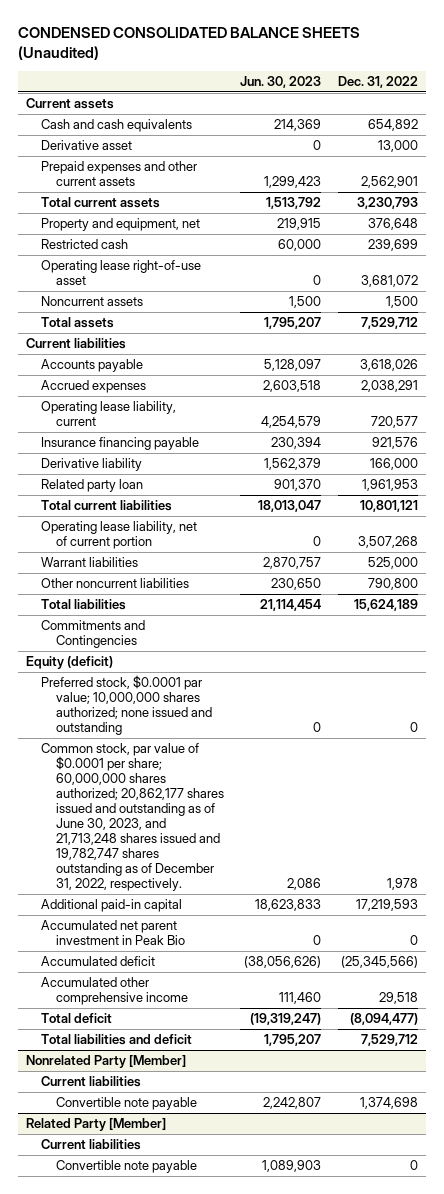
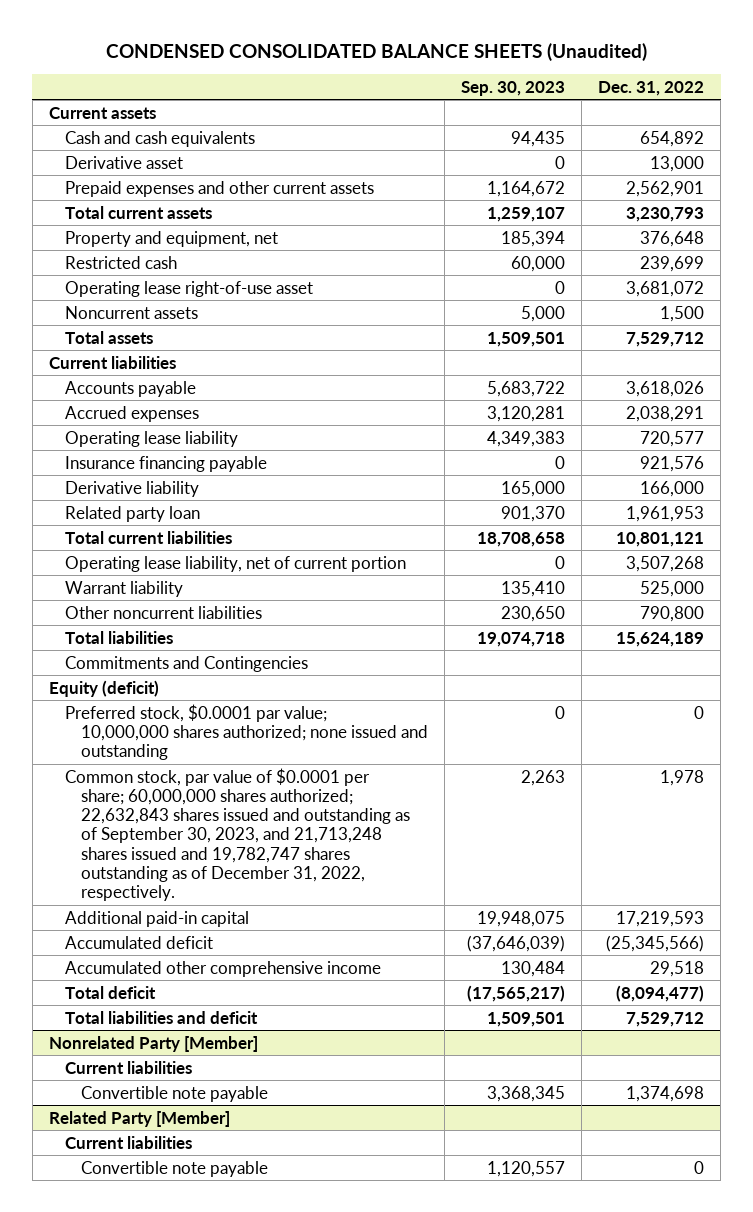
[240,76,322,89] Jun. 30, 2023 -> none
none -> [460,80,565,96] Sep. 30, 2023
[40,401,176,427] Operating lease liability, current -> [64,430,238,447] Operating lease liability
[40,557,138,568] Warrant liabilities -> [64,580,183,597] Warrant liability
[40,743,224,892] Common stock, par value of $0.0001 per share; 60,000,000 shares authorized; 20,862,177 shares issued and outstanding as of June 30, 2023, and 21,713,248 shares issued and 19,782,747 shares outstanding as of December 31, 2022, respectively. -> [64,767,410,902] Common stock, par value of $0.0001 per share; 60,000,000 shares authorized; 22,632,843 shares issued and outstanding as of September 30, 2023, and 21,713,248 shares issued and 19,782,747 shares outstanding as of December 31, 2022, respectively.
[40,920,185,946] Accumulated net parent investment in Peak Bio -> none

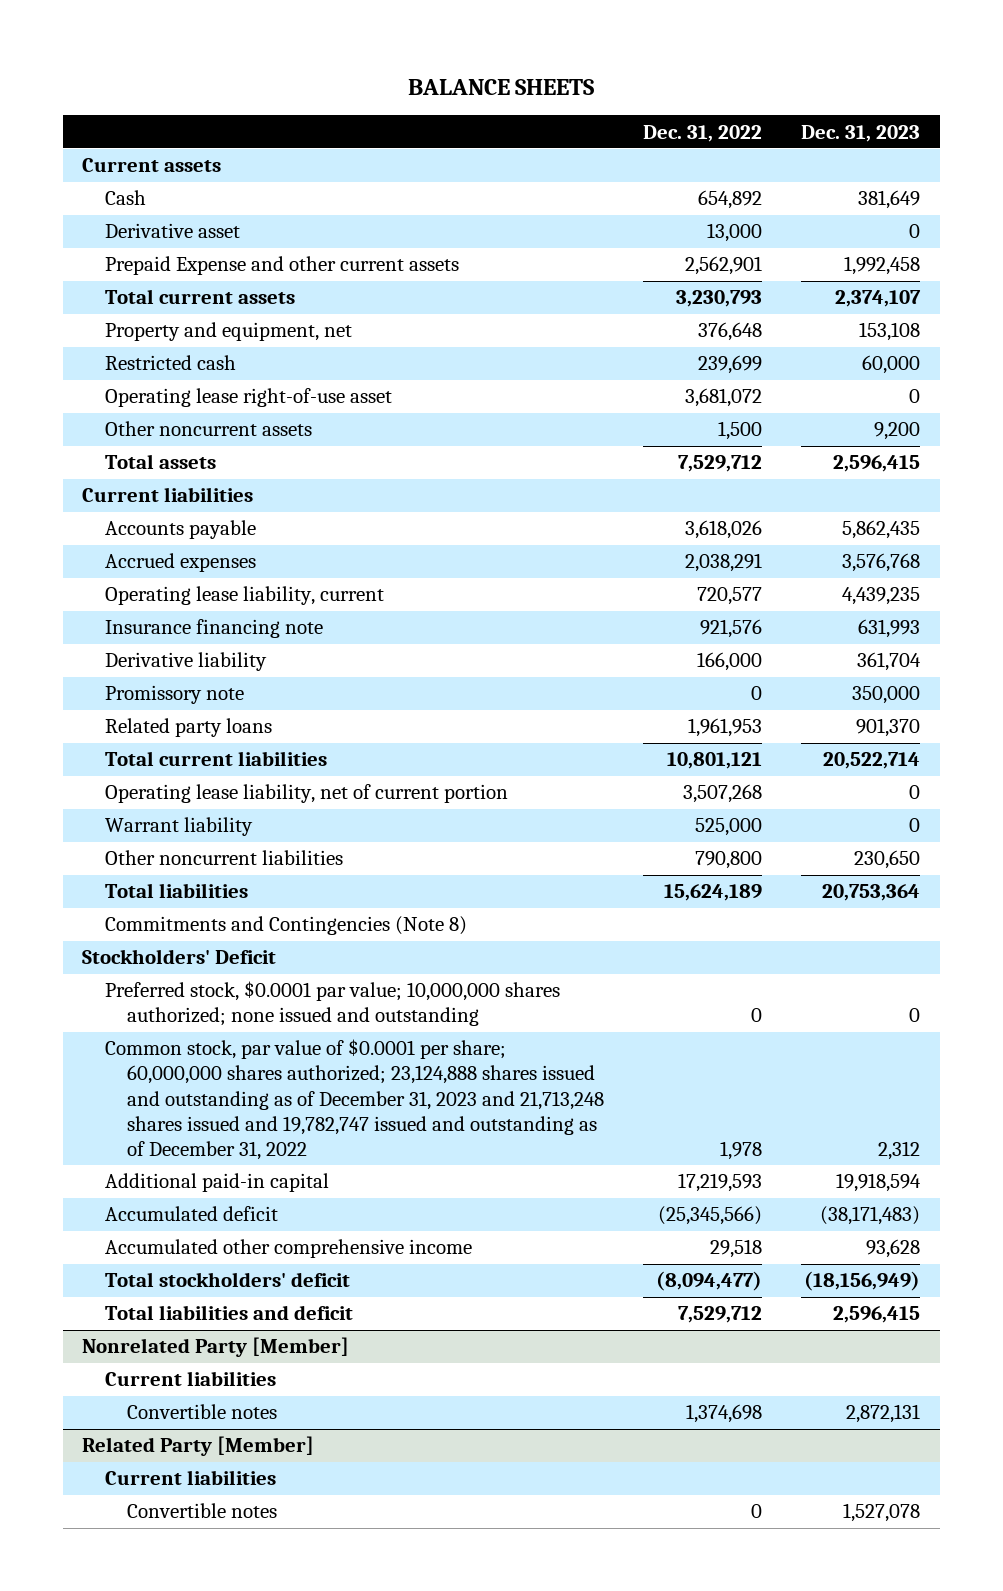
[105,42,647,61] CONDENSED CONSOLIDATED BALANCE SHEETS (Unaudited) -> [408,78,595,95] BALANCE SHEETS
[460,80,565,96] Sep. 30, 2023 -> none
none -> [801,124,921,142] Dec. 31, 2023
[64,130,255,147] Cash and cash equivalents -> [104,190,146,206] Cash
[64,180,374,197] Prepaid expenses and other current assets -> [104,256,459,276] Prepaid Expense and other current assets
[64,305,198,319] Noncurrent assets -> [104,421,312,437] Other noncurrent assets
[64,430,238,447] Operating lease liability -> [104,586,384,606] Operating lease liability, current
[64,455,267,472] Insurance financing payable -> [104,619,323,639] Insurance financing note
none -> [104,685,244,705] Promissory note
[64,505,200,522] Related party loan -> [104,718,272,738] Related party loans
[64,655,308,672] Commitments and Contingencies -> [104,916,467,936] Commitments and Contingencies (Note 8)
[48,679,159,697] Equity (deficit) -> [82,949,277,965] Stockholders' Deficit
[64,767,410,902] Common stock, par value of $0.0001 per share; 60,000,000 shares authorized; 22,632,843 shares issued and outstanding as of September 30, 2023, and 21,713,248 shares issued and 19,782,747 shares outstanding as of December 31, 2022, respectively. -> [104,1039,605,1160] Common stock, par value of $0.0001 per share; 60,000,000 shares authorized; 23,124,888 shares issued and outstanding as of December 31, 2023 and 21,713,248 shares issued and 19,782,747 issued and outstanding as of December 31, 2022
[64,985,156,999] Total deficit -> [104,1272,350,1288] Total stockholders' deficit
[80,1085,268,1102] Convertible note payable -> [127,1404,278,1420] Convertible notes
[80,1160,268,1177] Convertible note payable -> [127,1503,278,1519] Convertible notes

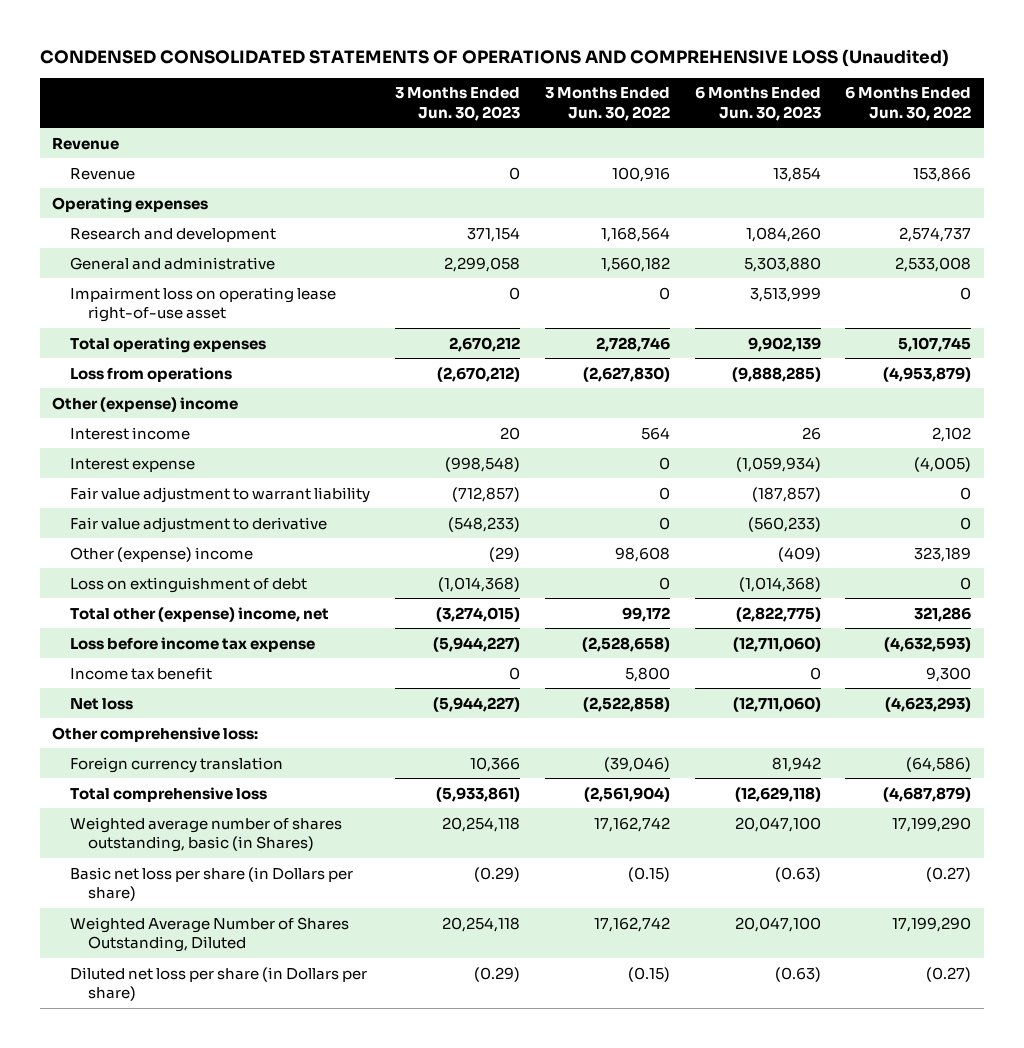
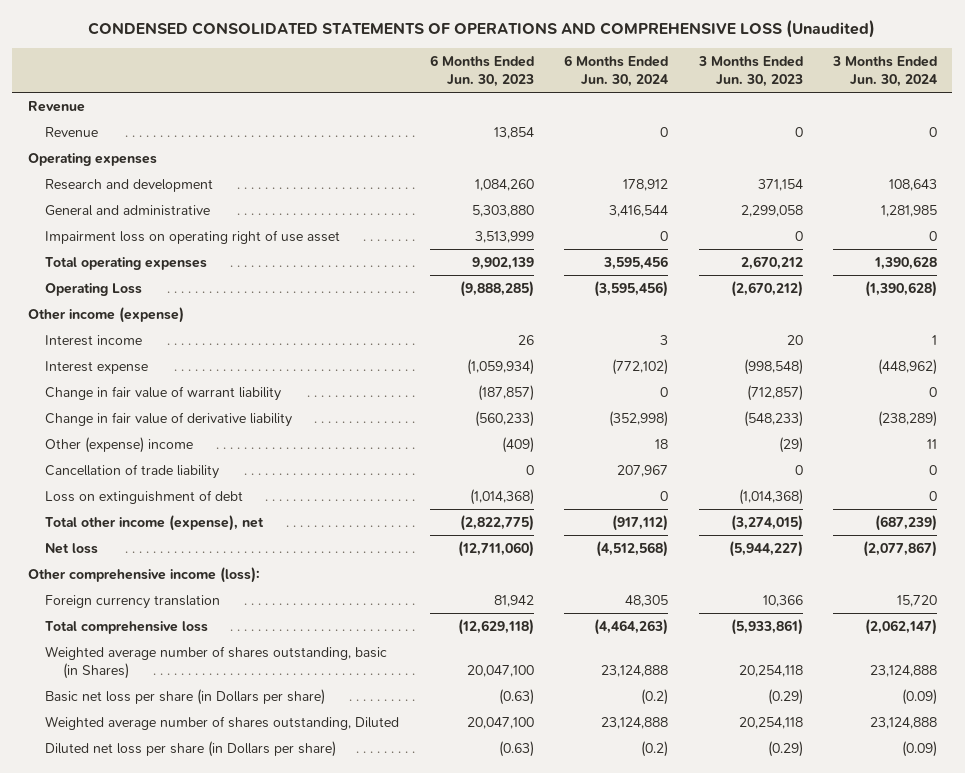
[544,87,670,121] 3 Months Ended Jun. 30, 2022 -> none
[845,86,972,121] 6 Months Ended Jun. 30, 2022 -> none
none -> [564,55,669,87] 6 Months Ended Jun. 30, 2024
none -> [832,56,938,87] 3 Months Ended Jun. 30, 2024
[70,286,337,322] Impairment loss on operating lease right-of-use asset -> [45,229,341,244] Impairment loss on operating right of use asset
[70,366,233,382] Loss from operations -> [45,282,143,296] Operating Loss
[52,396,239,412] Other (expense) income -> [27,306,184,323] Other income (expense)
[70,486,371,503] Fair value adjustment to warrant liability -> [45,385,282,401] Change in fair value of warrant liability
[70,516,328,533] Fair value adjustment to derivative -> [45,411,293,427] Change in fair value of derivative liability
none -> [45,463,220,479] Cancellation of trade liability
[70,636,316,652] Loss before income tax expense -> none
[70,666,213,680] Income tax benefit -> none
[70,606,330,622] Total other (expense) income, net -> [45,514,265,531] Total other income (expense), net
[52,726,259,742] Other comprehensive loss: -> [27,566,260,583] Other comprehensive income (loss):
[70,916,350,952] Weighted Average Number of Shares Outstanding, Diluted -> [45,715,400,730] Weighted average number of shares outstanding, Diluted

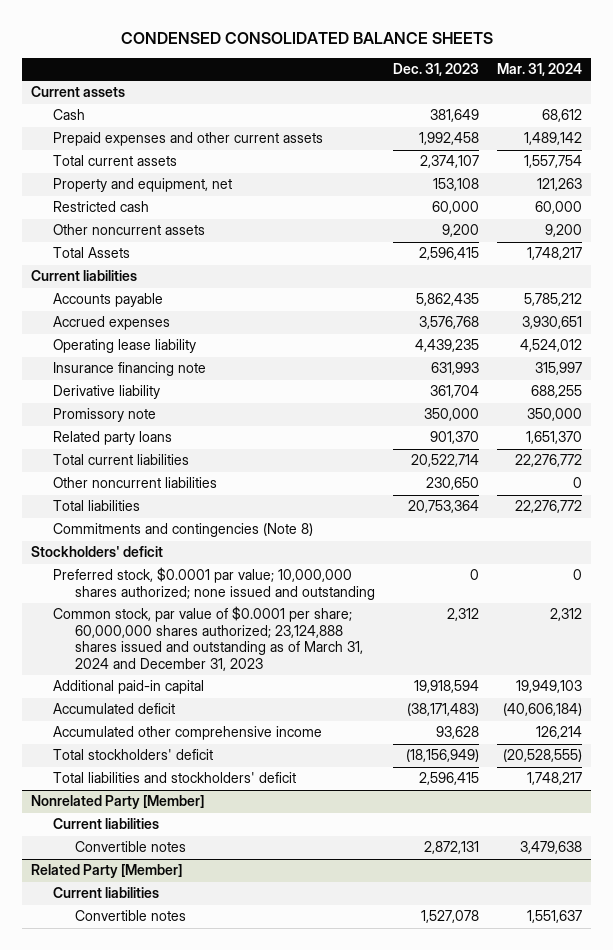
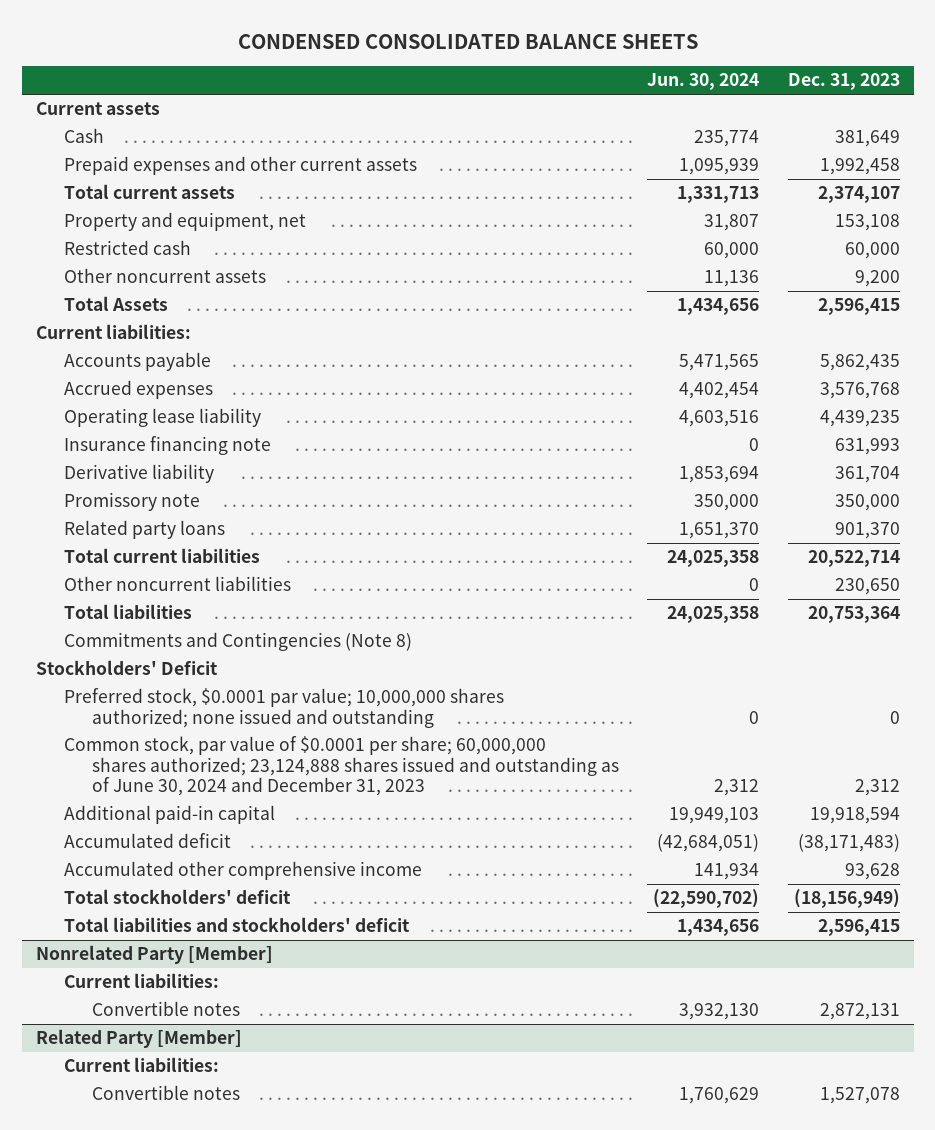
[496,62,582,76] Mar. 31, 2024 -> none
none -> [647,73,760,91] Jun. 30, 2024
[31,270,138,282] Current liabilities -> [35,324,191,340] Current liabilities:
[53,523,314,538] Commitments and contingencies (Note 8) -> [63,632,412,652] Commitments and Contingencies (Note 8)
[31,546,164,558] Stockholders' deficit -> [35,660,218,676] Stockholders' Deficit
[53,606,363,671] Common stock, par value of $0.0001 per share; 60,000,000 shares authorized; 23,124,888 shares issued and outstanding as of March 31, 2024 and December 31, 2023 -> [63,736,619,797] Common stock, par value of $0.0001 per share; 60,000,000 shares authorized; 23,124,888 shares issued and outstanding as of June 30, 2024 and December 31, 2023
[53,818,160,830] Current liabilities -> [63,973,219,989] Current liabilities:
[53,887,160,899] Current liabilities -> [63,1057,219,1073] Current liabilities:

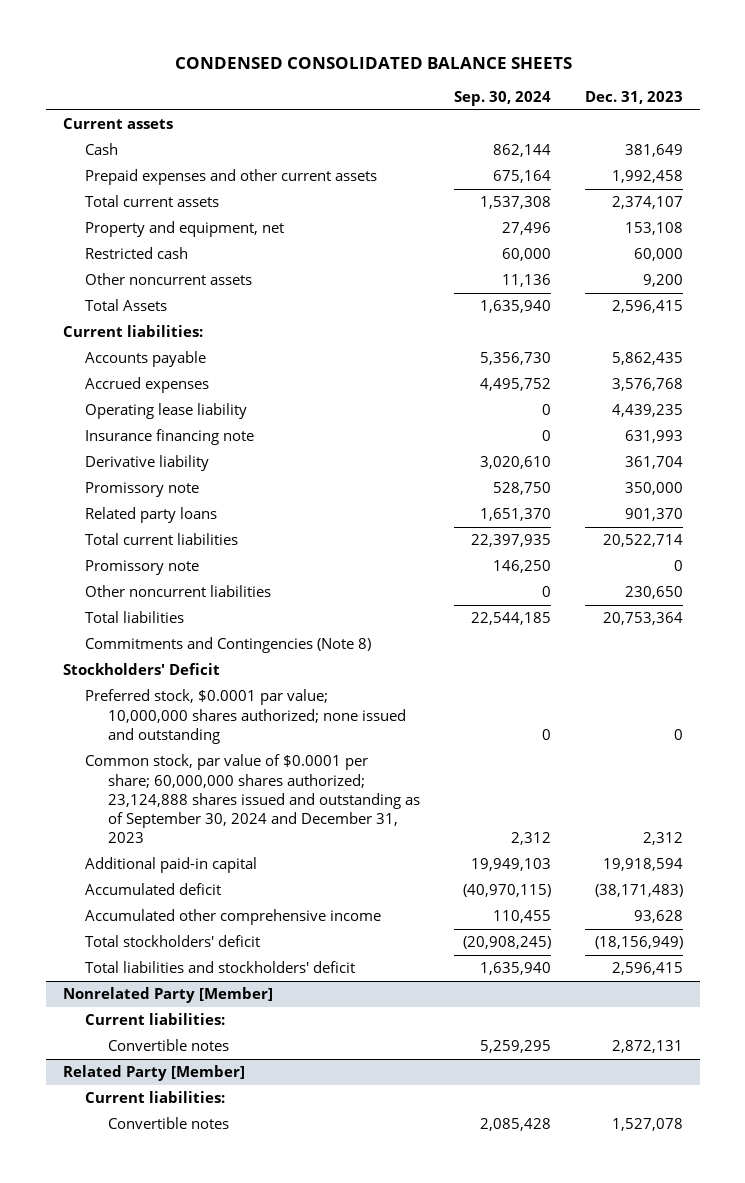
[647,73,760,91] Jun. 30, 2024 -> none
none -> [453,90,551,106] Sep. 30, 2024
none -> [85,560,200,576] Promissory note
[63,736,619,797] Common stock, par value of $0.0001 per share; 60,000,000 shares authorized; 23,124,888 shares issued and outstanding as of June 30, 2024 and December 31, 2023 -> [85,754,420,844] Common stock, par value of $0.0001 per share; 60,000,000 shares authorized; 23,124,888 shares issued and outstanding as of September 30, 2024 and December 31, 2023

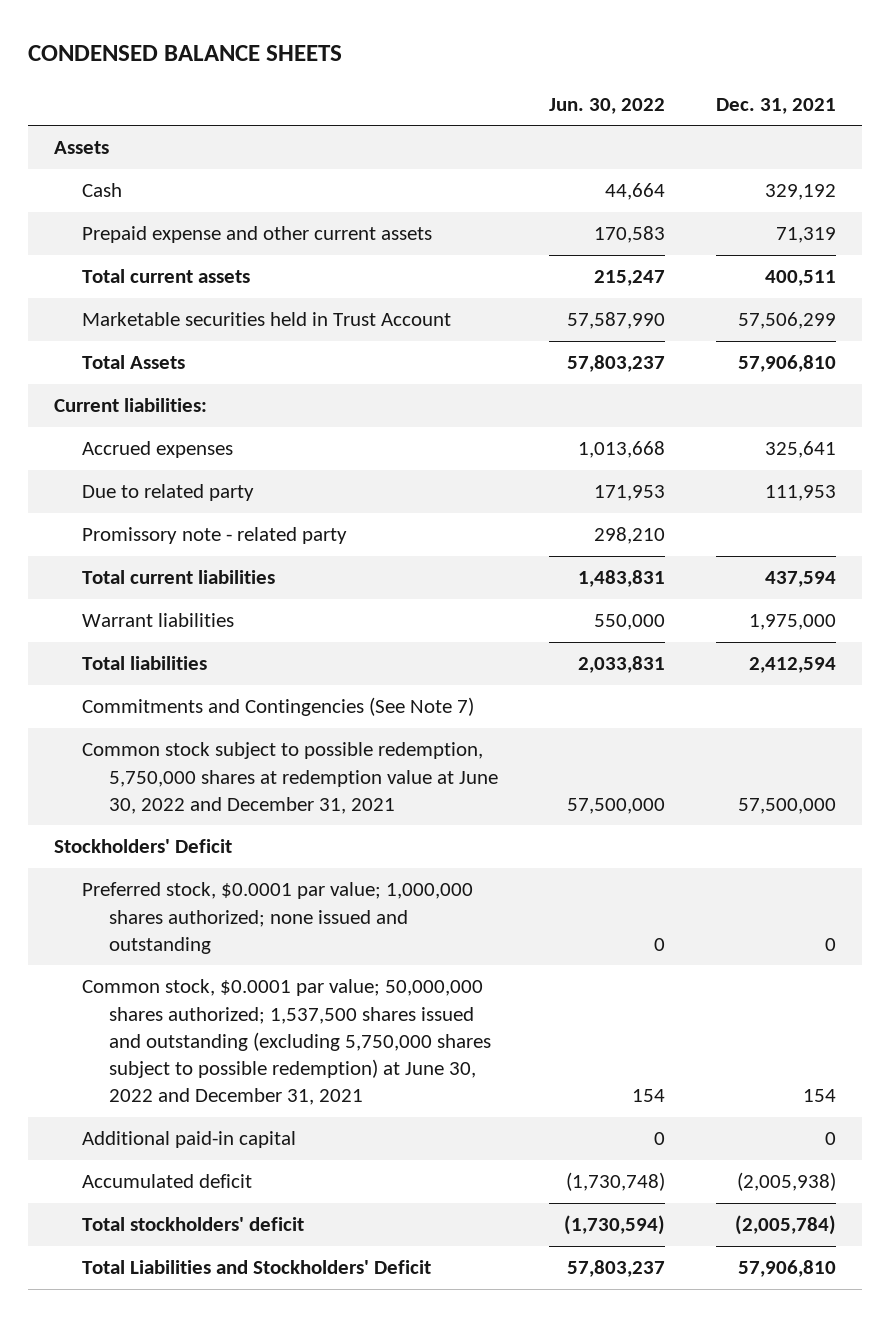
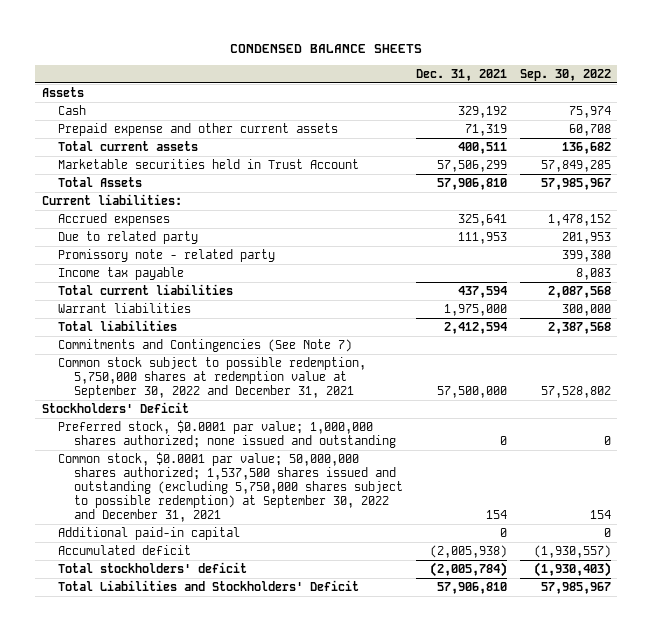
[549,97,666,114] Jun. 30, 2022 -> none
none -> [519,68,611,81] Sep. 30, 2022
none -> [57,267,184,281] Income tax payable
[81,742,499,814] Common stock subject to possible redemption, 5,750,000 shares at redemption value at June 30, 2022 and December 31, 2021 -> [57,357,366,398] Common stock subject to possible redemption, 5,750,000 shares at redemption value at September 30, 2022 and December 31, 2021
[81,979,492,1106] Common stock, $0.0001 par value; 50,000,000 shares authorized; 1,537,500 shares issued and outstanding (excluding 5,750,000 shares subject to possible redemption) at June 30, 2022 and December 31, 2021 -> [57,452,403,522] Common stock, $0.0001 par value; 50,000,000 shares authorized; 1,537,500 shares issued and outstanding (excluding 5,750,000 shares subject to possible redemption) at September 30, 2022 and December 31, 2021

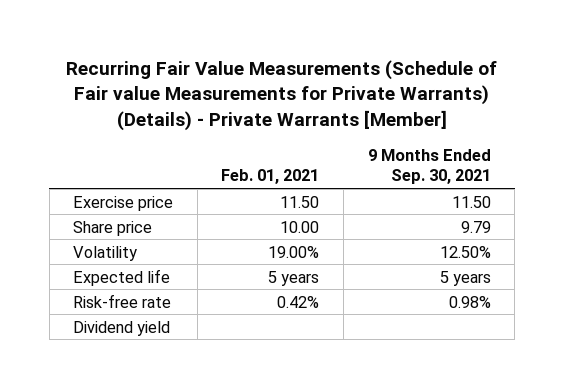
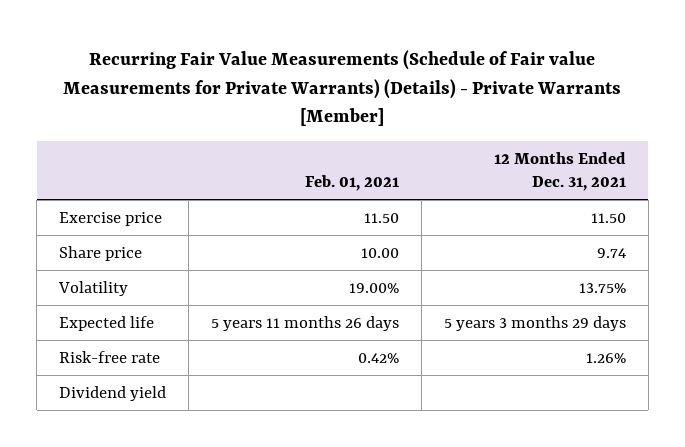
[367,149,491,185] 9 Months Ended Sep. 30, 2021 -> none
none -> [493,151,626,192] 12 Months Ended Dec. 31, 2021
[268,270,320,286] 5 years -> [210,315,399,331] 5 years 11 months 26 days

